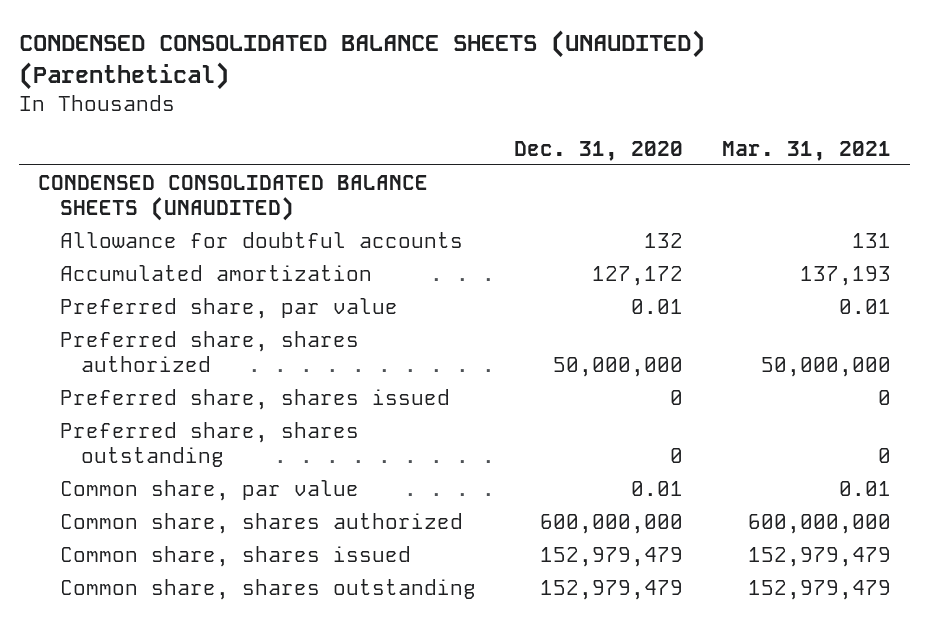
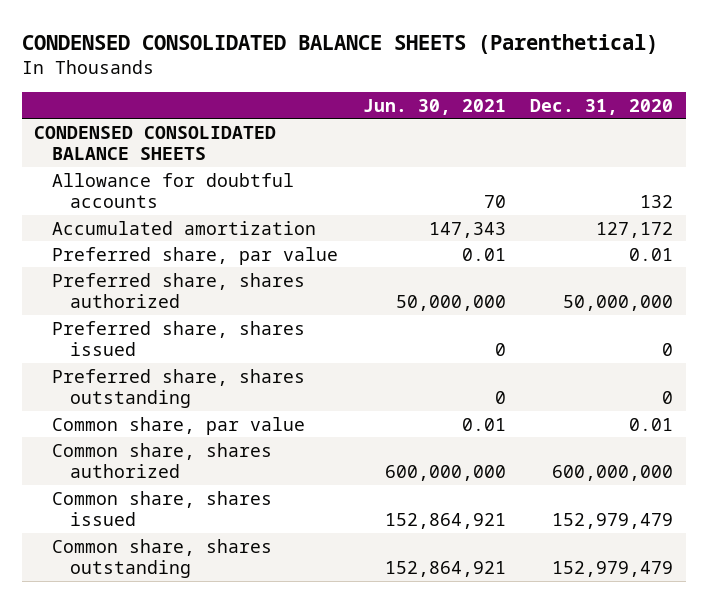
[19,30,706,91] CONDENSED CONSOLIDATED BALANCE SHEETS (UNAUDITED) (Parenthetical) -> [21,33,658,54] CONDENSED CONSOLIDATED BALANCE SHEETS (Parenthetical)
[721,140,891,161] Mar. 31, 2021 -> none
none -> [362,98,506,115] Jun. 30, 2021
[38,174,429,221] CONDENSED CONSOLIDATED BALANCE SHEETS (UNAUDITED) -> [34,125,277,161] CONDENSED CONSOLIDATED BALANCE SHEETS

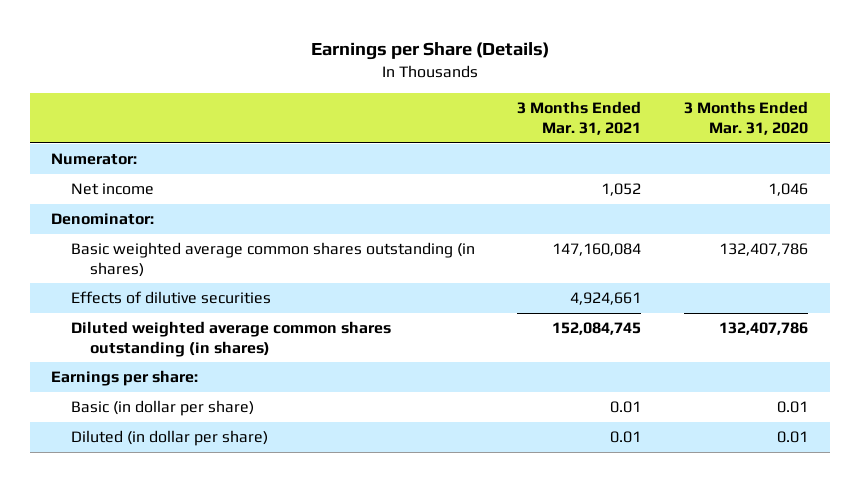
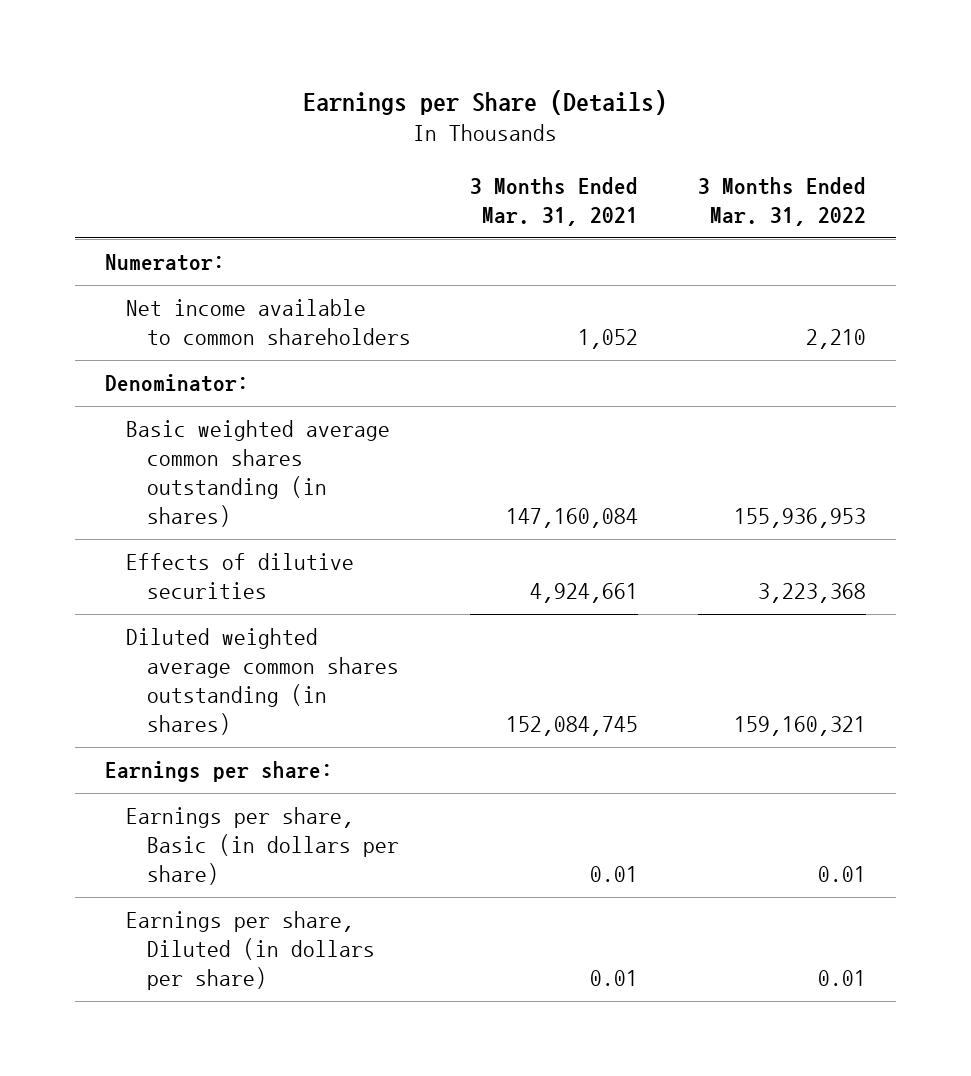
[684,101,809,135] 3 Months Ended Mar. 31, 2020 -> none
none -> [698,176,867,226] 3 Months Ended Mar. 31, 2022
[70,183,154,196] Net income -> [125,299,411,346] Net income available to common shareholders
[70,400,254,417] Basic (in dollar per share) -> [125,807,399,885] Earnings per share, Basic (in dollars per share)
[70,430,268,447] Diluted (in dollar per share) -> [125,911,375,990] Earnings per share, Diluted (in dollars per share)

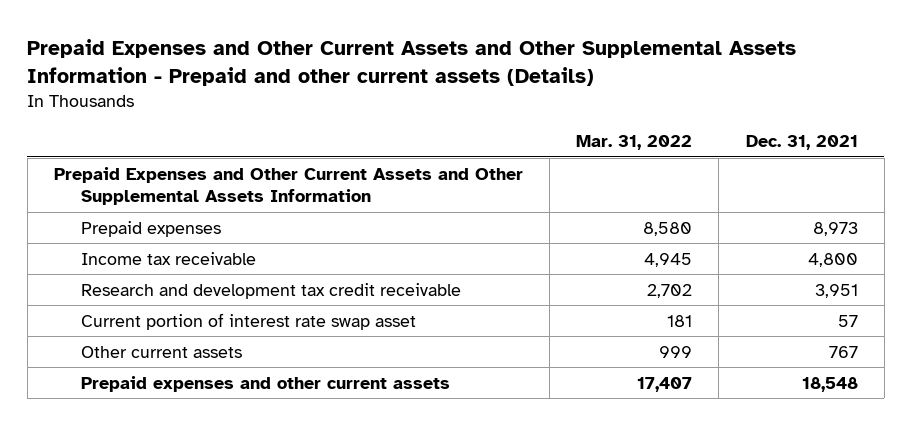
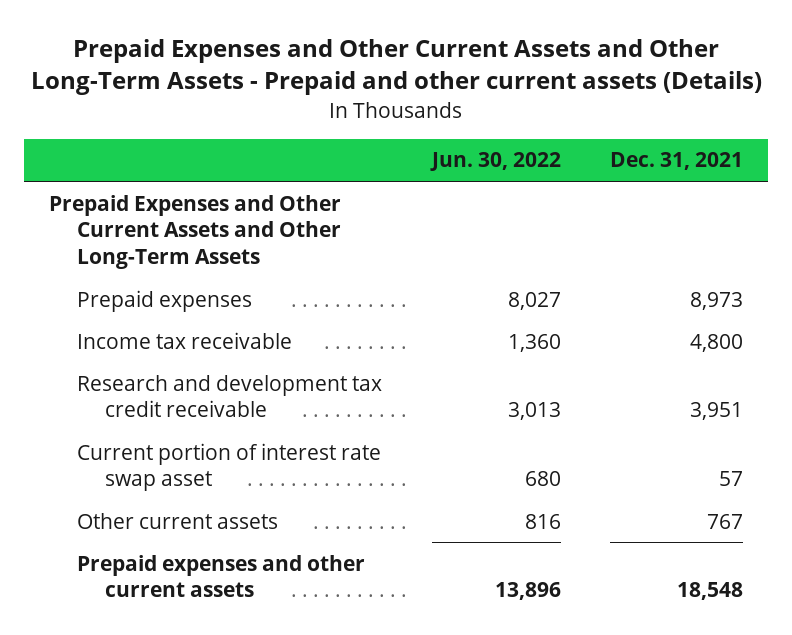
[27,39,797,87] Prepaid Expenses and Other Current Assets and Other Supplemental Assets Information - Prepaid and other current assets (Details) -> [31,38,763,96] Prepaid Expenses and Other Current Assets and Other Long-Term Assets - Prepaid and other current assets (Details)
[576,135,693,151] Mar. 31, 2022 -> none
none -> [429,152,561,172] Jun. 30, 2022
[54,166,524,205] Prepaid Expenses and Other Current Assets and Other Supplemental Assets Information -> [48,194,341,269] Prepaid Expenses and Other Current Assets and Other Long-Term Assets

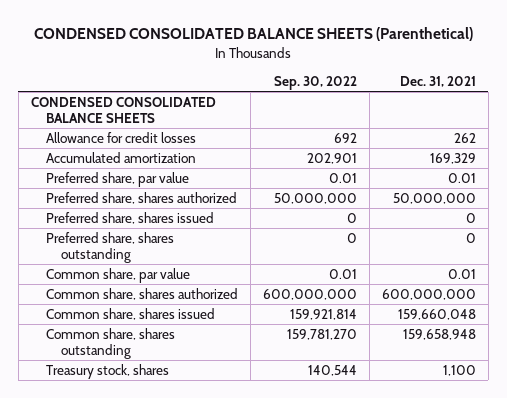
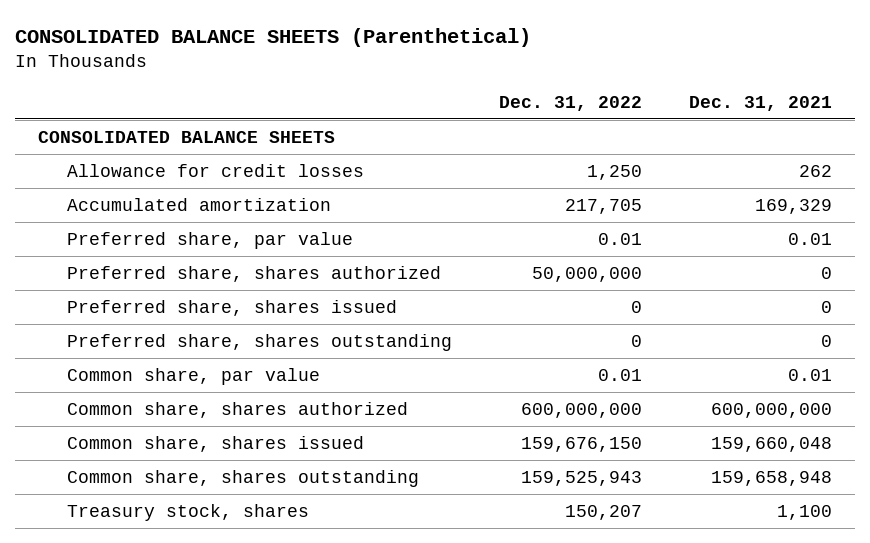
[34,27,474,42] CONDENSED CONSOLIDATED BALANCE SHEETS (Parenthetical) -> [14,27,531,47] CONSOLIDATED BALANCE SHEETS (Parenthetical)
[273,75,357,90] Sep. 30, 2022 -> none
none -> [498,95,642,111] Dec. 31, 2022
[30,96,216,123] CONDENSED CONSOLIDATED BALANCE SHEETS -> [38,130,336,143] CONSOLIDATED BALANCE SHEETS
[392,192,476,204] 50,000,000 -> [820,266,832,279] 0

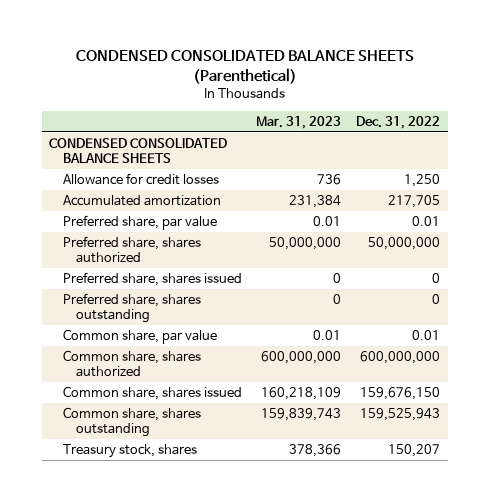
[14,27,531,47] CONSOLIDATED BALANCE SHEETS (Parenthetical) -> [75,50,414,85] CONDENSED CONSOLIDATED BALANCE SHEETS (Parenthetical)
[688,95,832,111] Dec. 31, 2021 -> none
none -> [256,115,342,129] Mar. 31, 2023
[38,130,336,143] CONSOLIDATED BALANCE SHEETS -> [49,138,228,163] CONDENSED CONSOLIDATED BALANCE SHEETS

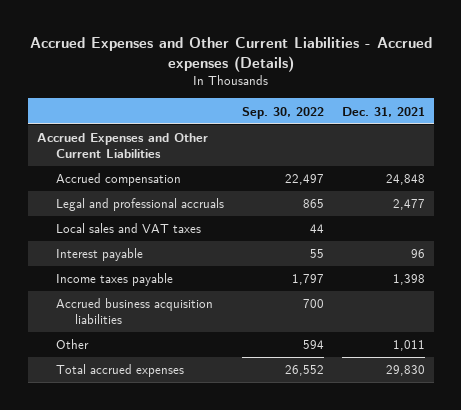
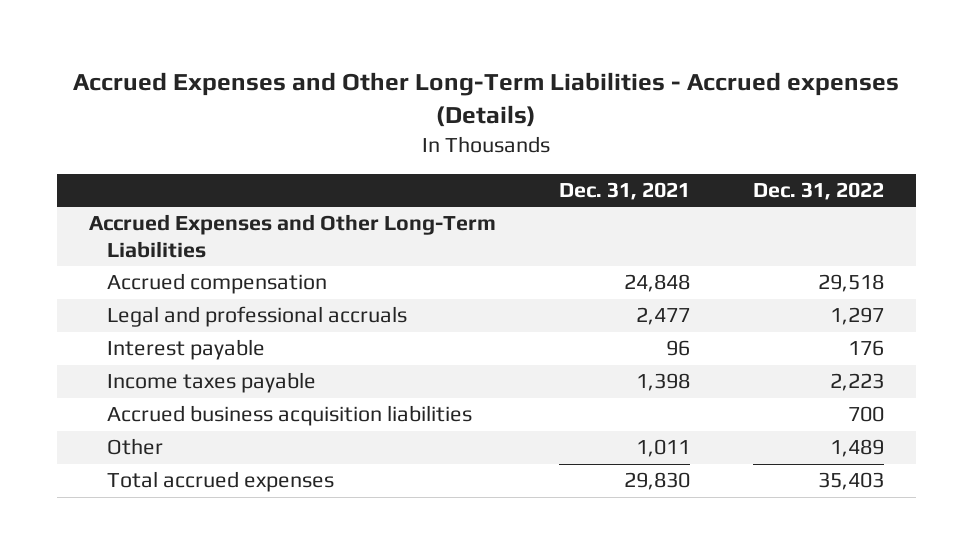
[29,36,432,72] Accrued Expenses and Other Current Liabilities - Accrued expenses (Details) -> [73,72,900,128] Accrued Expenses and Other Long-Term Liabilities - Accrued expenses (Details)
[241,106,324,119] Sep. 30, 2022 -> none
none -> [753,182,885,201] Dec. 31, 2022
[36,133,208,158] Accrued Expenses and Other Current Liabilities -> [88,214,496,258] Accrued Expenses and Other Long-Term Liabilities
[56,223,202,234] Local sales and VAT taxes -> none

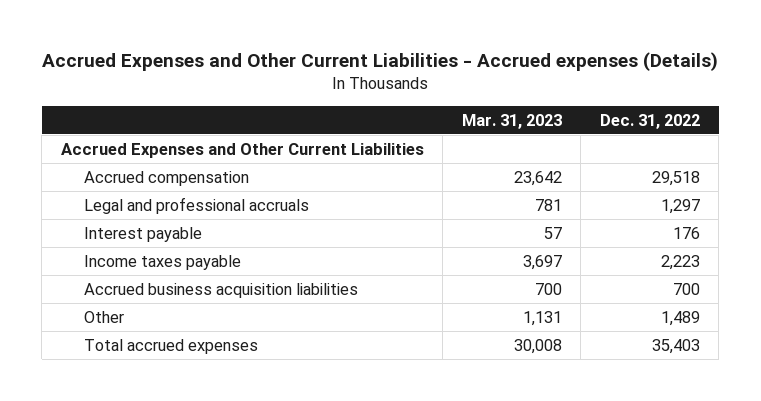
[73,72,900,128] Accrued Expenses and Other Long-Term Liabilities - Accrued expenses (Details) -> [42,52,719,72] Accrued Expenses and Other Current Liabilities - Accrued expenses (Details)
[558,182,690,201] Dec. 31, 2021 -> none
none -> [461,113,562,129] Mar. 31, 2023
[88,214,496,258] Accrued Expenses and Other Long-Term Liabilities -> [60,142,424,158] Accrued Expenses and Other Current Liabilities

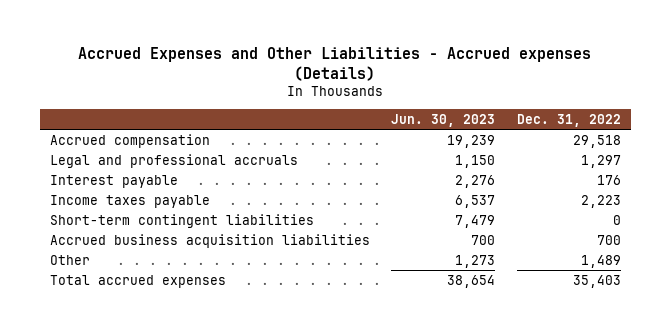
[42,52,719,72] Accrued Expenses and Other Current Liabilities - Accrued expenses (Details) -> [78,47,592,82] Accrued Expenses and Other Liabilities - Accrued expenses (Details)
[461,113,562,129] Mar. 31, 2023 -> none
none -> [391,113,496,127] Jun. 30, 2023
[60,142,424,158] Accrued Expenses and Other Current Liabilities -> none
none -> [50,213,315,228] Short-term contingent liabilities

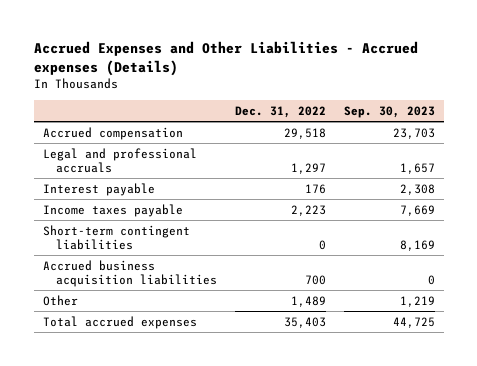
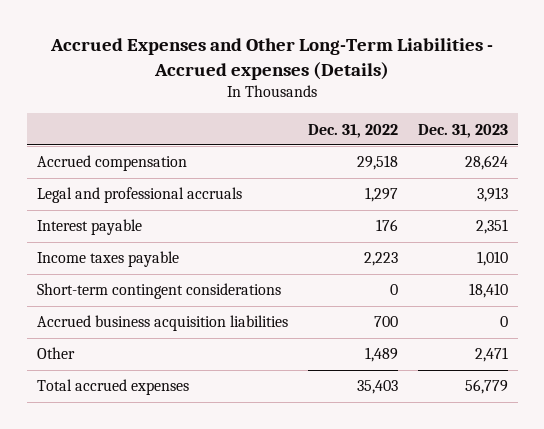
[33,40,418,76] Accrued Expenses and Other Liabilities - Accrued expenses (Details) -> [50,38,494,80] Accrued Expenses and Other Long-Term Liabilities - Accrued expenses (Details)
[343,105,435,118] Sep. 30, 2023 -> none
none -> [417,123,508,138] Dec. 31, 2023
[42,224,190,251] Short-term contingent liabilities -> [36,283,281,300] Short-term contingent considerations

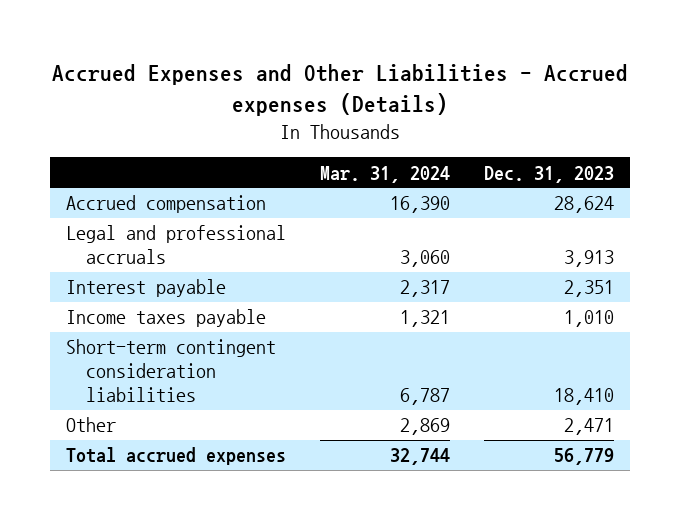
[50,38,494,80] Accrued Expenses and Other Long-Term Liabilities - Accrued expenses (Details) -> [51,64,628,116] Accrued Expenses and Other Liabilities - Accrued expenses (Details)
[307,123,398,138] Dec. 31, 2022 -> none
none -> [319,165,450,183] Mar. 31, 2024
[36,315,288,332] Accrued business acquisition liabilities -> none
[36,283,281,300] Short-term contingent considerations -> [66,339,277,403] Short-term contingent consideration liabilities

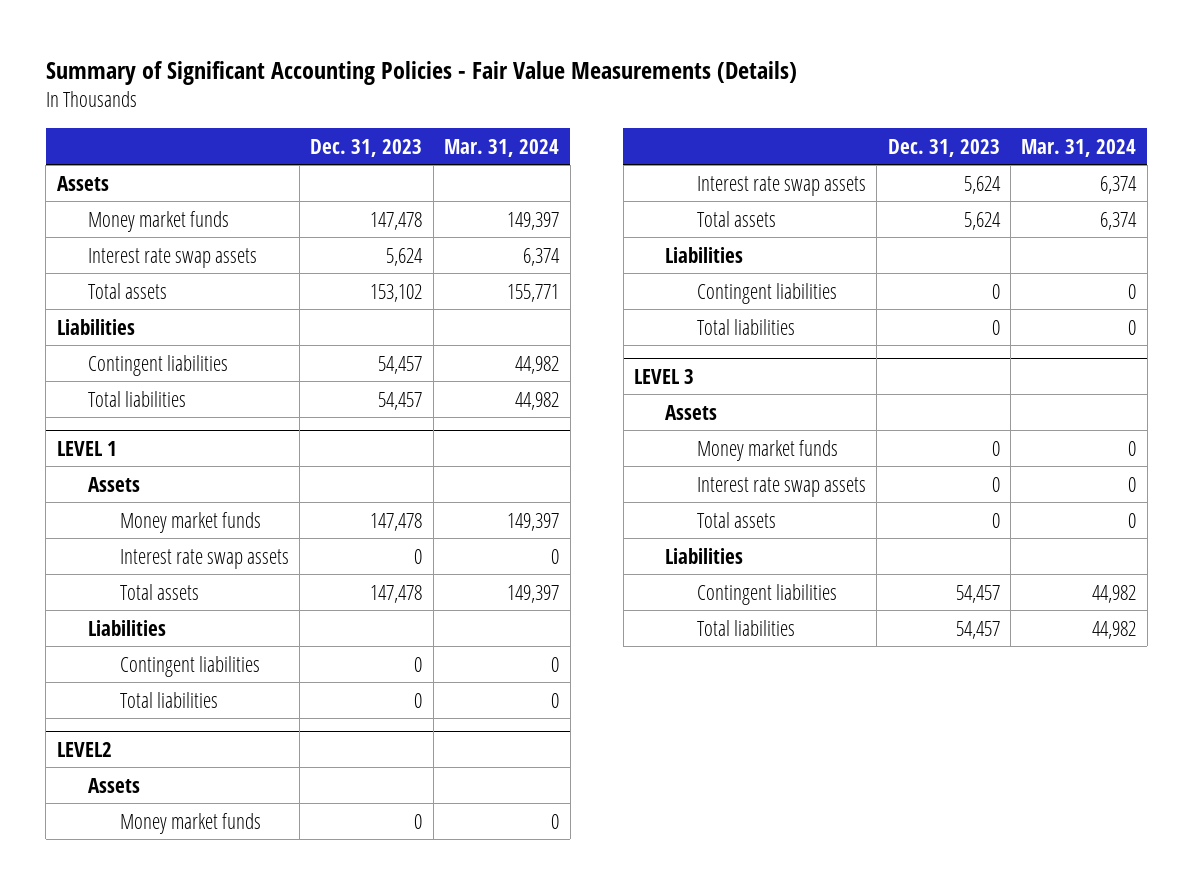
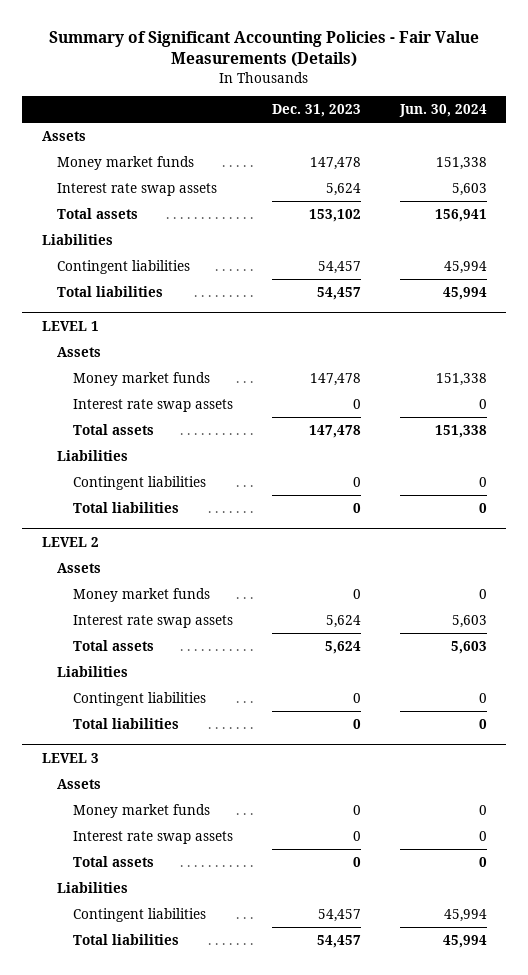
[444,138,560,157] Mar. 31, 2024 -> none
none -> [398,104,487,118] Jun. 30, 2024
[56,741,112,757] LEVEL2 -> [41,536,99,547] LEVEL 2

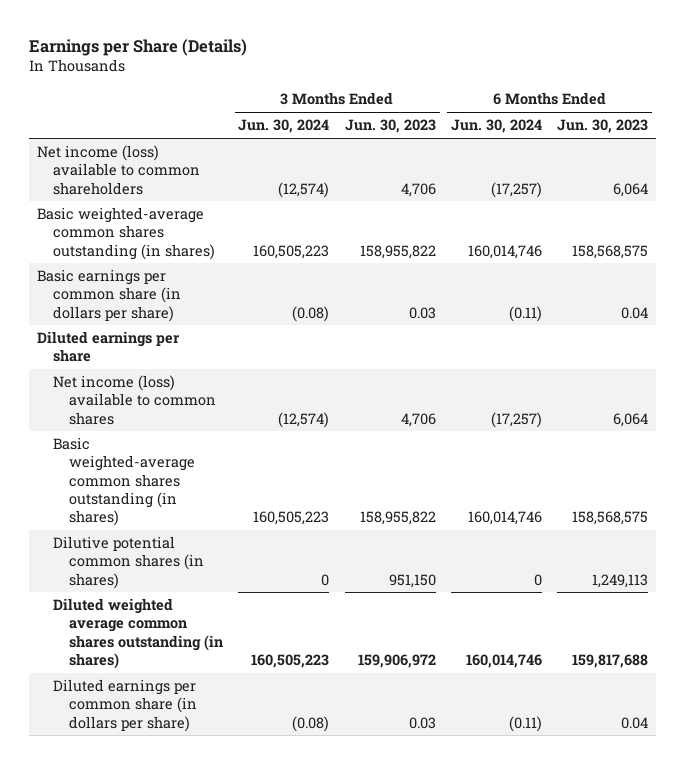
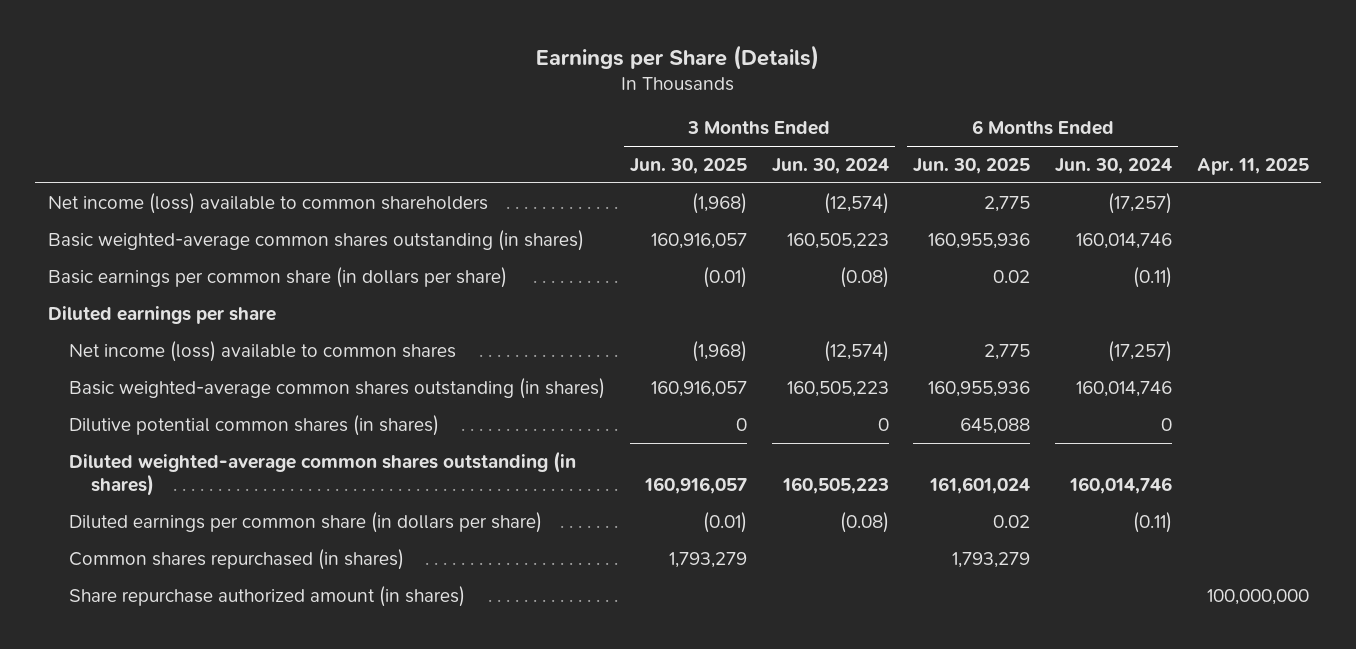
[344,119,436,134] Jun. 30, 2023 -> none
[557,119,649,134] Jun. 30, 2023 -> none
none -> [630,157,748,174] Jun. 30, 2025
none -> [913,157,1031,174] Jun. 30, 2025
none -> [1196,157,1309,175] Apr. 11, 2025
[53,598,224,669] Diluted weighted average common shares outstanding (in shares) -> [69,450,577,496] Diluted weighted-average common shares outstanding (in shares)
none -> [69,548,405,570] Common shares repurchased (in shares)
none -> [69,585,466,607] Share repurchase authorized amount (in shares)

